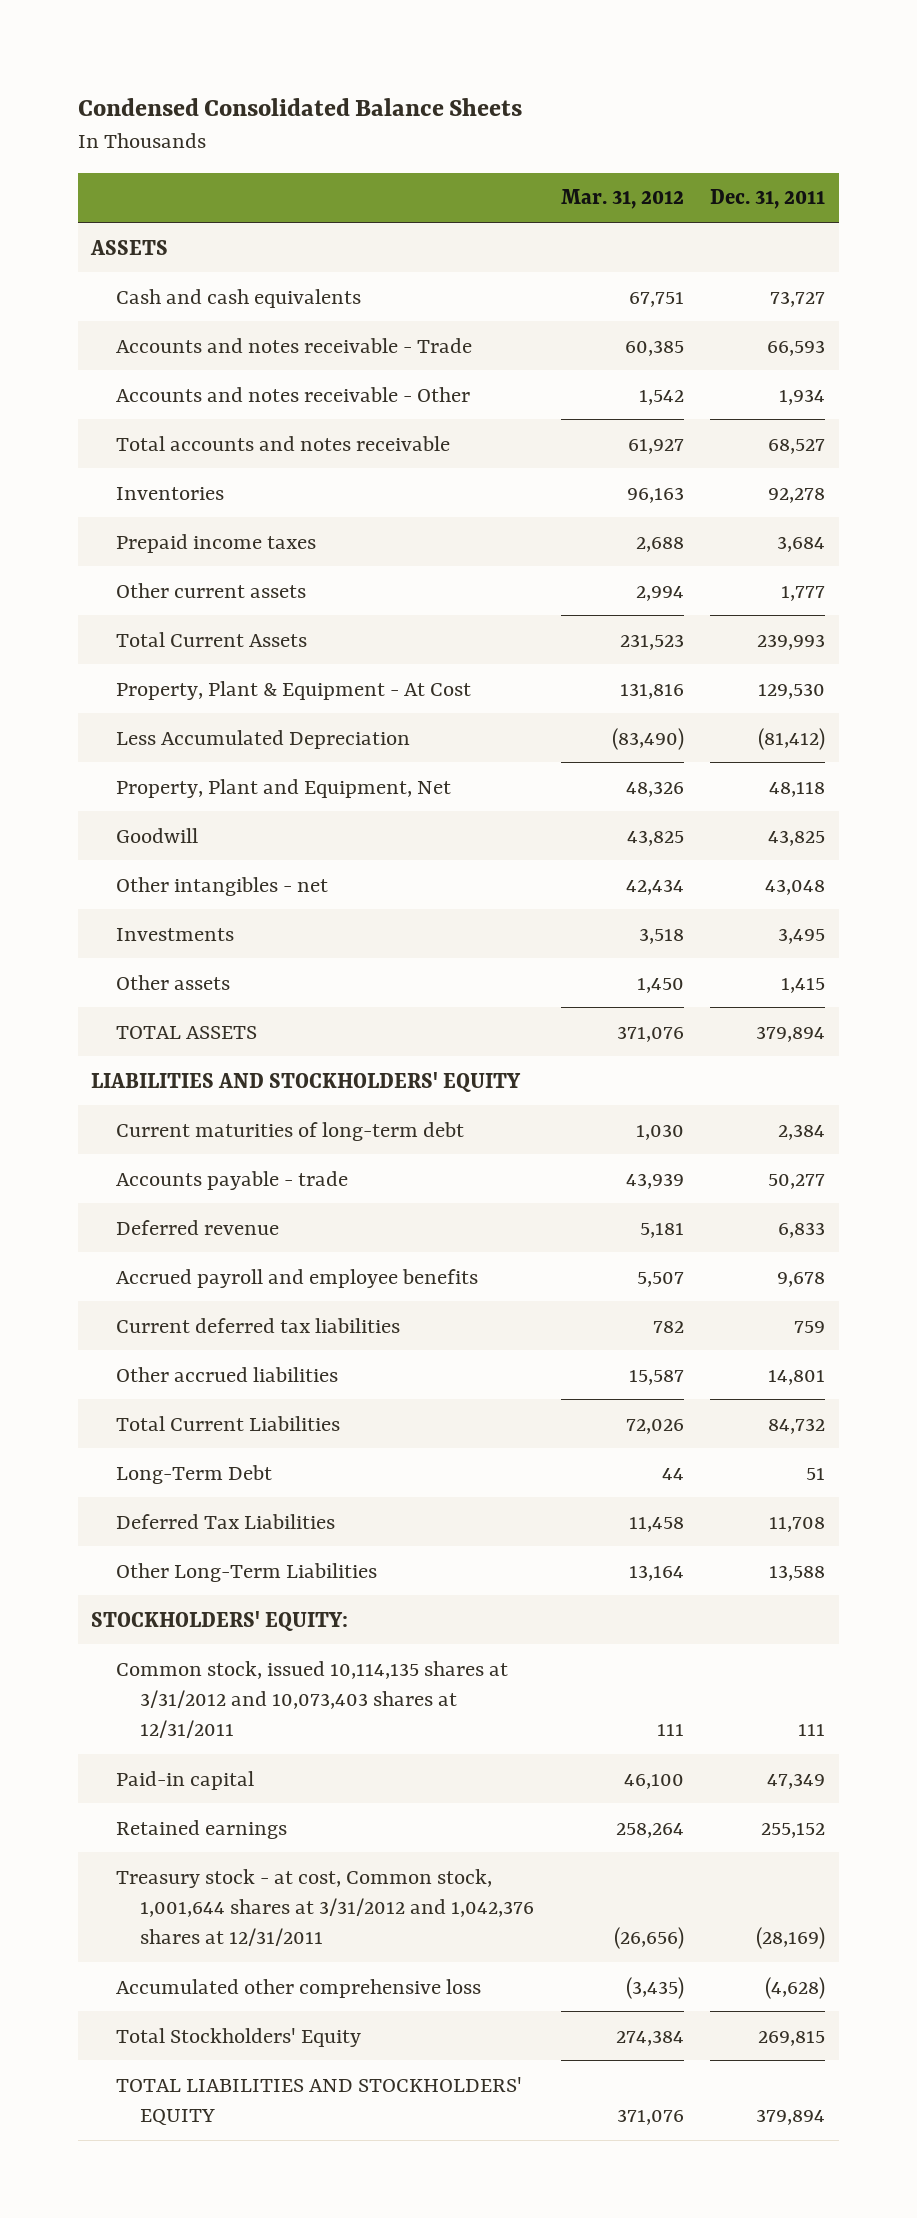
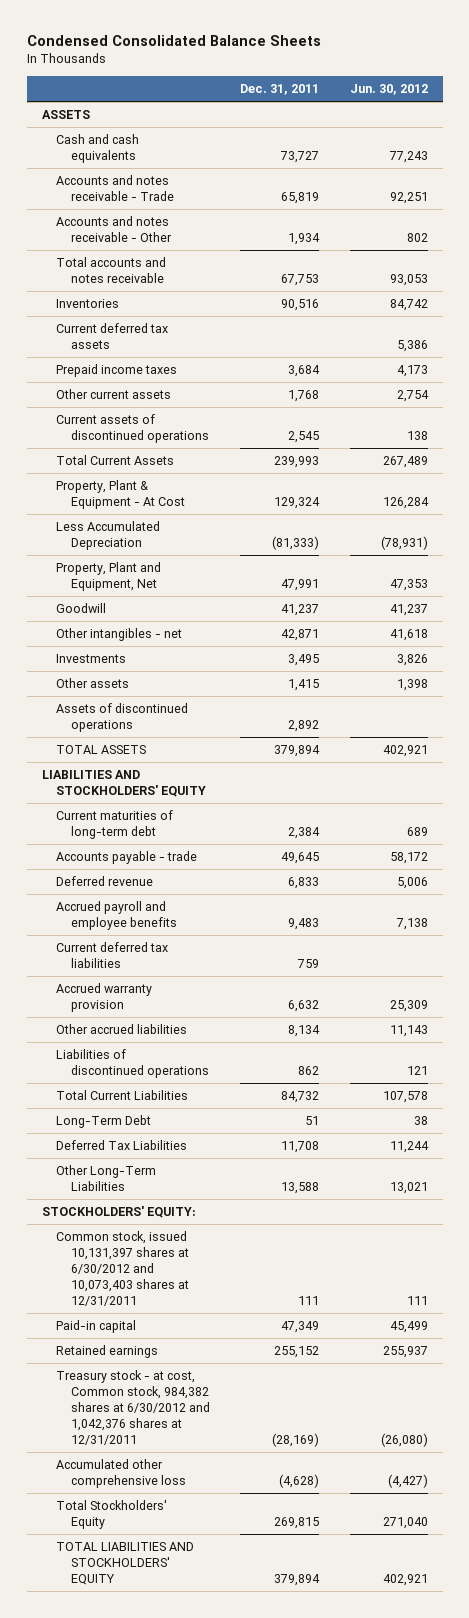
[560,189,684,210] Mar. 31, 2012 -> none
none -> [349,84,428,96] Jun. 30, 2012
[767,339,826,356] 66,593 -> [281,192,320,205] 65,819
[768,438,826,454] 68,527 -> [281,274,320,287] 67,753
[768,487,826,503] 92,278 -> [281,298,320,311] 90,516
none -> [56,322,169,350] Current deferred tax assets
[781,585,826,601] 1,777 -> [288,389,320,402] 1,768
none -> [56,413,210,444] Current assets of discontinued operations
[758,682,826,699] 129,530 -> [274,497,321,510] 129,324
[758,727,826,750] (81,412) -> [272,536,320,551] (81,333)
[769,781,826,797] 48,118 -> [281,579,320,592] 47,991
[768,829,826,846] 43,825 -> [281,603,320,616] 41,237
[765,878,826,895] 43,048 -> [281,628,320,641] 42,871
none -> [56,702,189,733] Assets of discontinued operations
[768,1173,826,1189] 50,277 -> [281,851,320,864] 49,645
[777,1271,826,1287] 9,678 -> [288,918,320,931] 9,483
none -> [56,982,153,1013] Accrued warranty provision
[768,1369,826,1385] 14,801 -> [288,1024,321,1037] 8,134
none -> [56,1048,210,1079] Liabilities of discontinued operations
[115,1660,508,1739] Common stock, issued 10,114,135 shares at 3/31/2012 and 10,073,403 shares at 12/31/2011 -> [56,1230,190,1307] Common stock, issued 10,131,397 shares at 6/30/2012 and 10,073,403 shares at 12/31/2011
[115,1868,535,1947] Treasury stock - at cost, Common stock, 1,001,644 shares at 3/31/2012 and 1,042,376 shares at 12/31/2011 -> [56,1369,211,1446] Treasury stock - at cost, Common stock, 984,382 shares at 6/30/2012 and 1,042,376 shares at 12/31/2011

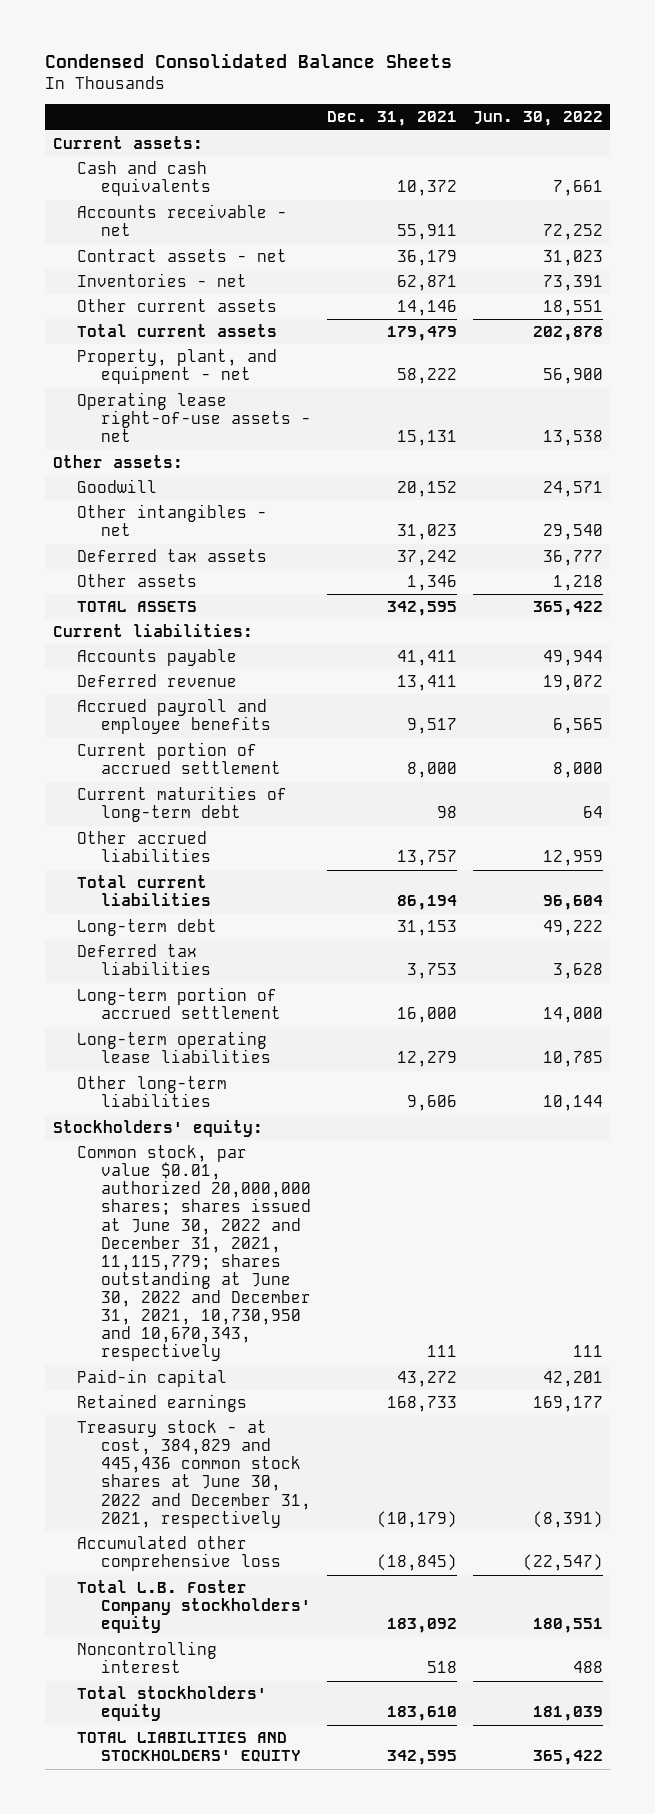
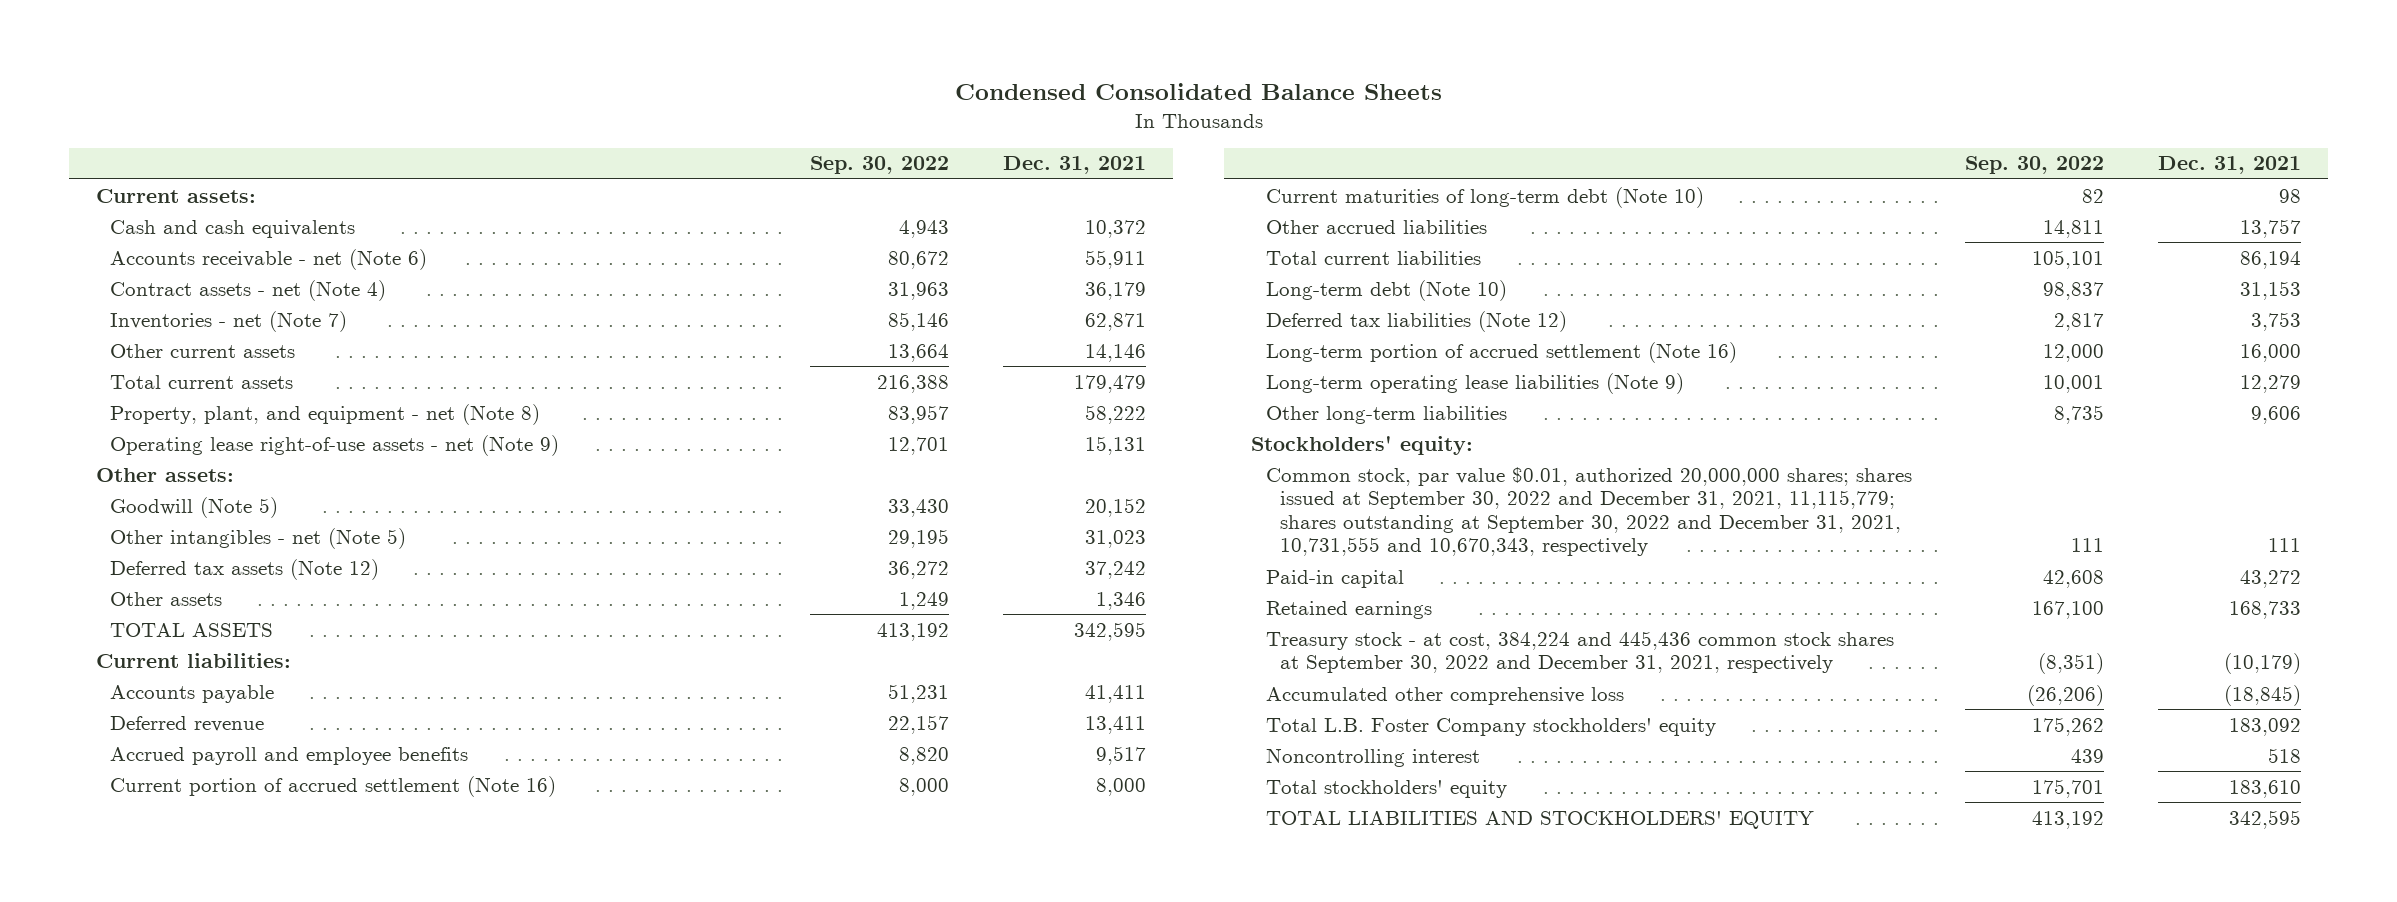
[472,111,603,127] Jun. 30, 2022 -> none
none -> [810,156,950,175] Sep. 30, 2022
[76,204,287,237] Accounts receivable - net -> [110,248,428,270] Accounts receivable - net (Note 6)
[76,249,287,263] Contract assets - net -> [110,279,387,301] Contract assets - net (Note 4)
[76,273,247,288] Inventories - net -> [110,310,348,332] Inventories - net (Note 7)
[76,349,277,385] Property, plant, and equipment - net -> [110,403,541,425] Property, plant, and equipment - net (Note 8)
[76,392,311,443] Operating lease right-of-use assets - net -> [110,434,560,456] Operating lease right-of-use assets - net (Note 9)
[76,479,157,494] Goodwill -> [110,496,279,518] Goodwill (Note 5)
[76,504,267,537] Other intangibles - net -> [110,527,407,549] Other intangibles - net (Note 5)
[76,549,267,563] Deferred tax assets -> [110,558,380,580] Deferred tax assets (Note 12)
[76,742,281,775] Current portion of accrued settlement -> [110,775,557,797] Current portion of accrued settlement (Note 16)
[76,786,287,823] Current maturities of long-term debt -> [1265,186,1704,208] Current maturities of long-term debt (Note 10)
[76,919,217,937] Long-term debt -> [1265,279,1507,301] Long-term debt (Note 10)
[76,944,211,976] Deferred tax liabilities -> [1265,310,1567,332] Deferred tax liabilities (Note 12)
[76,987,281,1020] Long-term portion of accrued settlement -> [1265,341,1737,363] Long-term portion of accrued settlement (Note 16)
[76,1031,271,1064] Long-term operating lease liabilities -> [1265,372,1684,394] Long-term operating lease liabilities (Note 9)
[76,1145,311,1362] Common stock, par value $0.01, authorized 20,000,000 shares; shares issued at June 30, 2022 and December 31, 2021, 11,115,779; shares outstanding at June 30, 2022 and December 31, 2021, 10,730,950 and 10,670,343, respectively -> [1265,466,1912,557] Common stock, par value $0.01, authorized 20,000,000 shares; shares issued at September 30, 2022 and December 31, 2021, 11,115,779; shares outstanding at September 30, 2022 and December 31, 2021, 10,731,555 and 10,670,343, respectively
[76,1420,311,1528] Treasury stock - at cost, 384,829 and 445,436 common stock shares at June 30, 2022 and December 31, 2021, respectively -> [1265,630,1894,674] Treasury stock - at cost, 384,224 and 445,436 common stock shares at September 30, 2022 and December 31, 2021, respectively

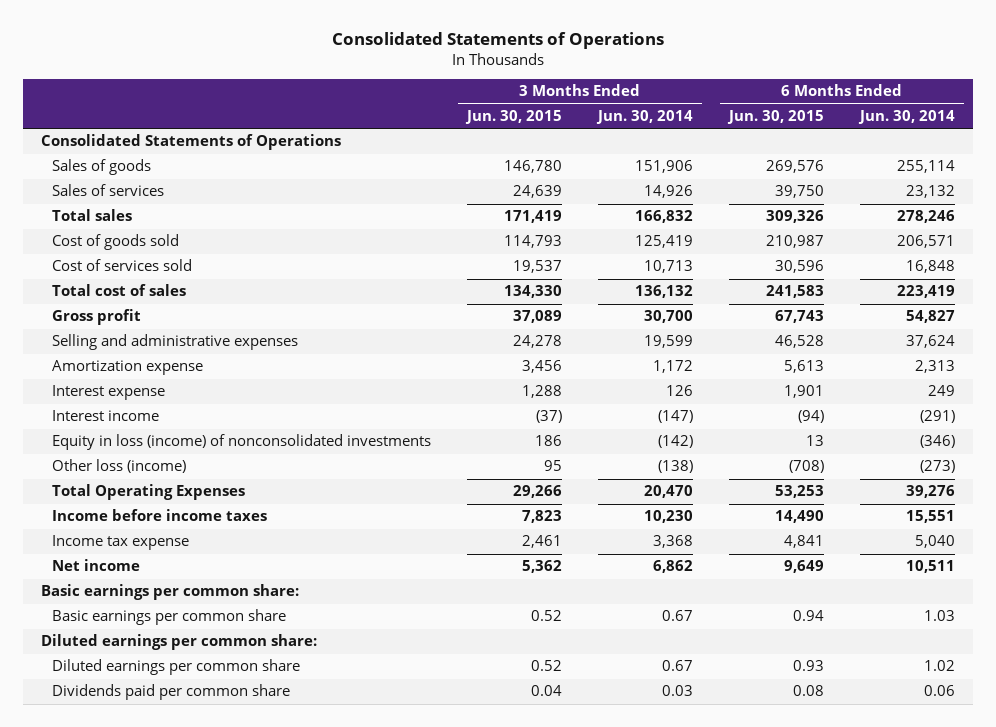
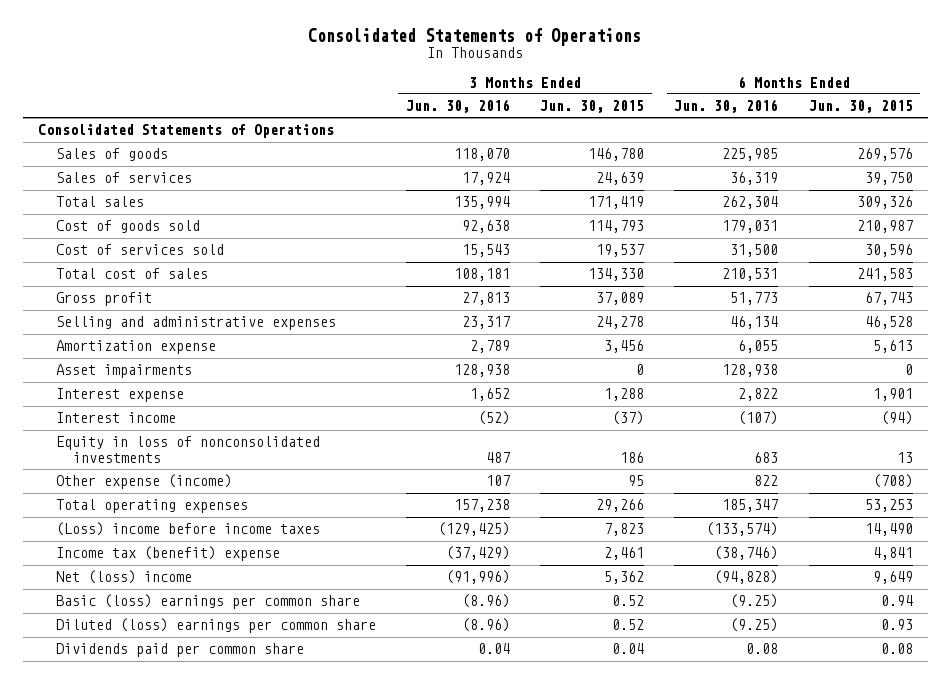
[595,109,693,124] Jun. 30, 2014 -> none
[857,109,955,124] Jun. 30, 2014 -> none
none -> [405,99,510,114] Jun. 30, 2016
none -> [674,99,779,114] Jun. 30, 2016
none -> [55,364,192,379] Asset impairments
[41,584,300,601] Basic earnings per common share: -> none
[41,634,318,651] Diluted earnings per common share: -> none
[51,434,431,451] Equity in loss (income) of nonconsolidated investments -> [55,436,320,464] Equity in loss of nonconsolidated investments
[51,459,186,474] Other loss (income) -> [55,474,232,490] Other expense (income)
[51,484,245,501] Total Operating Expenses -> [55,499,248,514] Total operating expenses
[51,509,267,522] Income before income taxes -> [55,522,320,537] (Loss) income before income taxes
[51,535,189,551] Income tax expense -> [55,546,280,562] Income tax (benefit) expense
[51,559,140,572] Net income -> [55,570,192,585] Net (loss) income
[51,609,286,626] Basic earnings per common share -> [55,594,360,610] Basic (loss) earnings per common share
[51,659,300,676] Diluted earnings per common share -> [55,618,376,634] Diluted (loss) earnings per common share

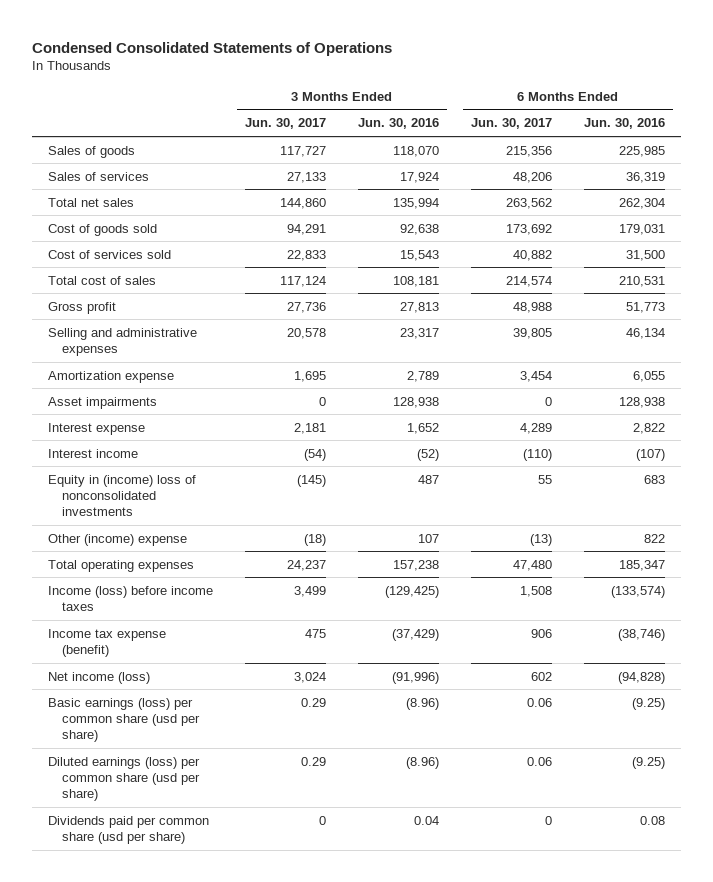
[308,27,642,46] Consolidated Statements of Operations -> [32,41,393,56] Condensed Consolidated Statements of Operations
[540,100,645,114] Jun. 30, 2015 -> none
[808,100,913,114] Jun. 30, 2015 -> none
none -> [245,118,327,130] Jun. 30, 2017
none -> [470,118,552,130] Jun. 30, 2017
[37,124,334,139] Consolidated Statements of Operations -> none
[55,196,144,208] Total sales -> [48,197,135,207] Total net sales
[55,436,320,464] Equity in loss of nonconsolidated investments -> [48,474,197,517] Equity in (income) loss of nonconsolidated investments
[55,474,232,490] Other expense (income) -> [48,533,188,546] Other (income) expense
[55,522,320,537] (Loss) income before income taxes -> [48,585,214,611] Income (loss) before income taxes
[55,546,280,562] Income tax (benefit) expense -> [48,628,167,657] Income tax expense (benefit)
[55,570,192,585] Net (loss) income -> [48,671,151,684] Net income (loss)
[55,594,360,610] Basic (loss) earnings per common share -> [48,697,200,743] Basic earnings (loss) per common share (usd per share)
[55,618,376,634] Diluted (loss) earnings per common share -> [48,756,201,802] Diluted earnings (loss) per common share (usd per share)
[55,643,304,658] Dividends paid per common share -> [48,815,210,844] Dividends paid per common share (usd per share)

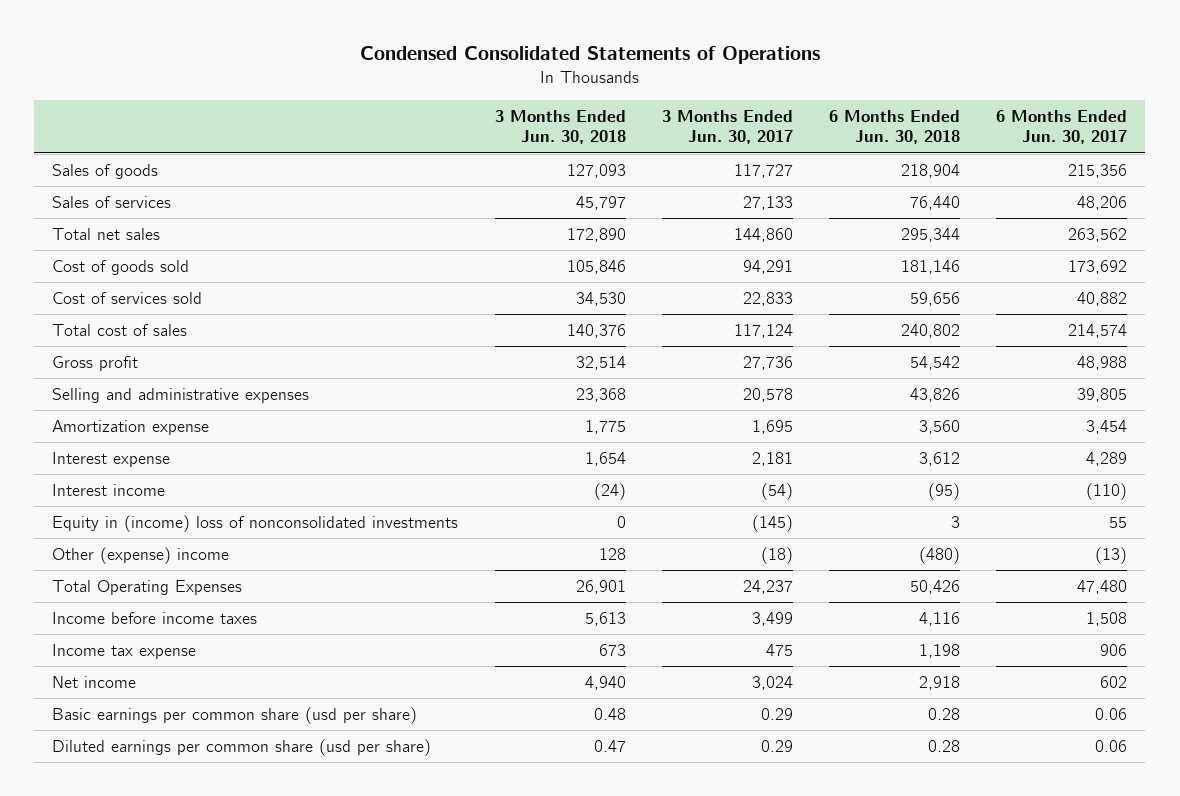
[358,118,440,130] Jun. 30, 2016 -> none
[583,118,665,130] Jun. 30, 2016 -> none
none -> [494,110,626,145] 3 Months Ended Jun. 30, 2018
none -> [828,110,960,145] 6 Months Ended Jun. 30, 2018
[48,396,158,409] Asset impairments -> none
[48,815,210,844] Dividends paid per common share (usd per share) -> none
[48,533,188,546] Other (income) expense -> [52,547,230,565] Other (expense) income
[48,559,195,572] Total operating expenses -> [52,580,243,596] Total Operating Expenses
[48,585,214,611] Income (loss) before income taxes -> [52,612,258,625] Income before income taxes
[48,628,167,657] Income tax expense (benefit) -> [52,644,197,660] Income tax expense
[48,671,151,684] Net income (loss) -> [52,676,137,689] Net income
[48,697,200,743] Basic earnings (loss) per common share (usd per share) -> [52,707,418,725] Basic earnings per common share (usd per share)
[48,756,201,802] Diluted earnings (loss) per common share (usd per share) -> [52,739,432,757] Diluted earnings per common share (usd per share)

